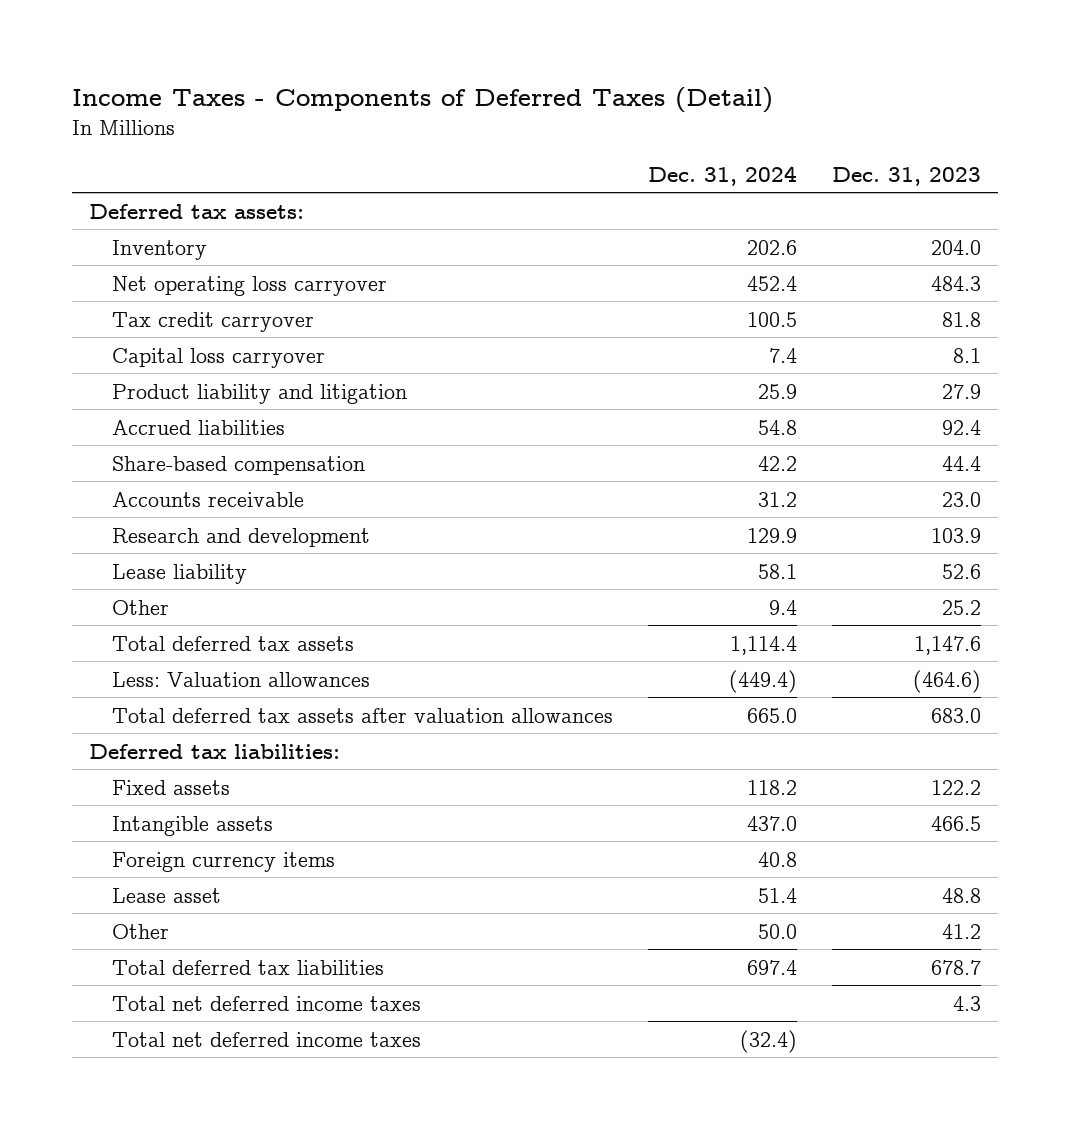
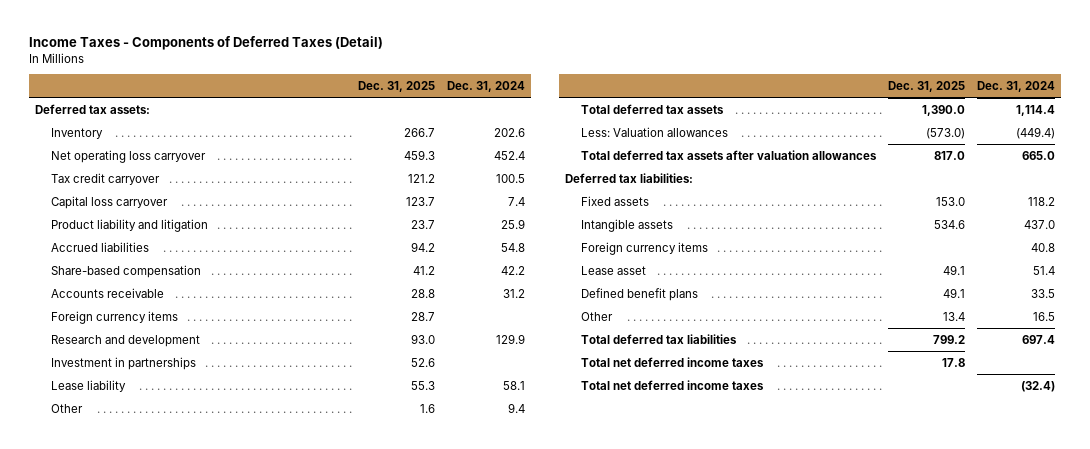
[831,166,981,186] Dec. 31, 2023 -> none
none -> [357,80,435,92] Dec. 31, 2025
none -> [50,310,178,324] Foreign currency items
none -> [50,356,196,370] Investment in partnerships
none -> [580,287,698,301] Defined benefit plans
[757,923,797,939] 50.0 -> [1032,311,1055,321] 16.5

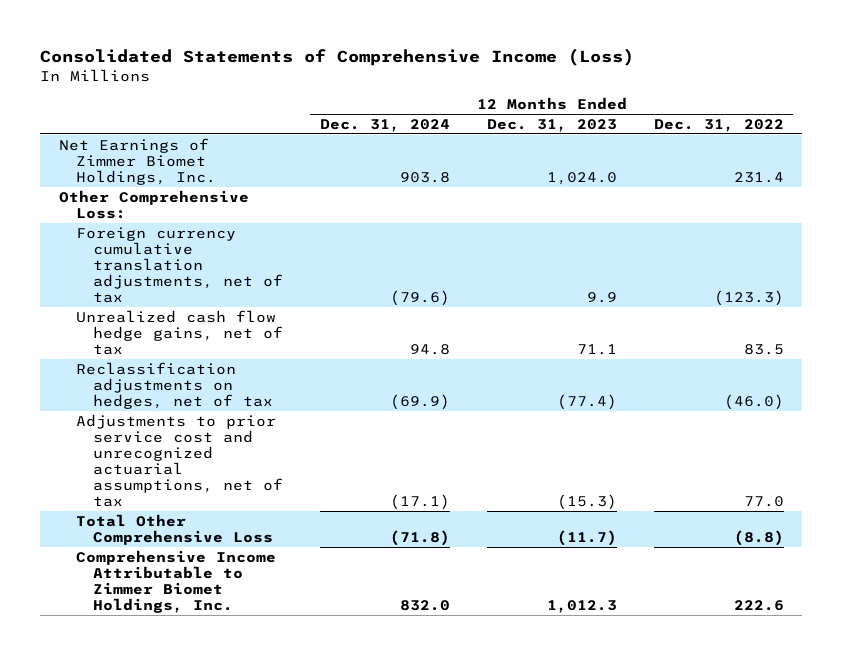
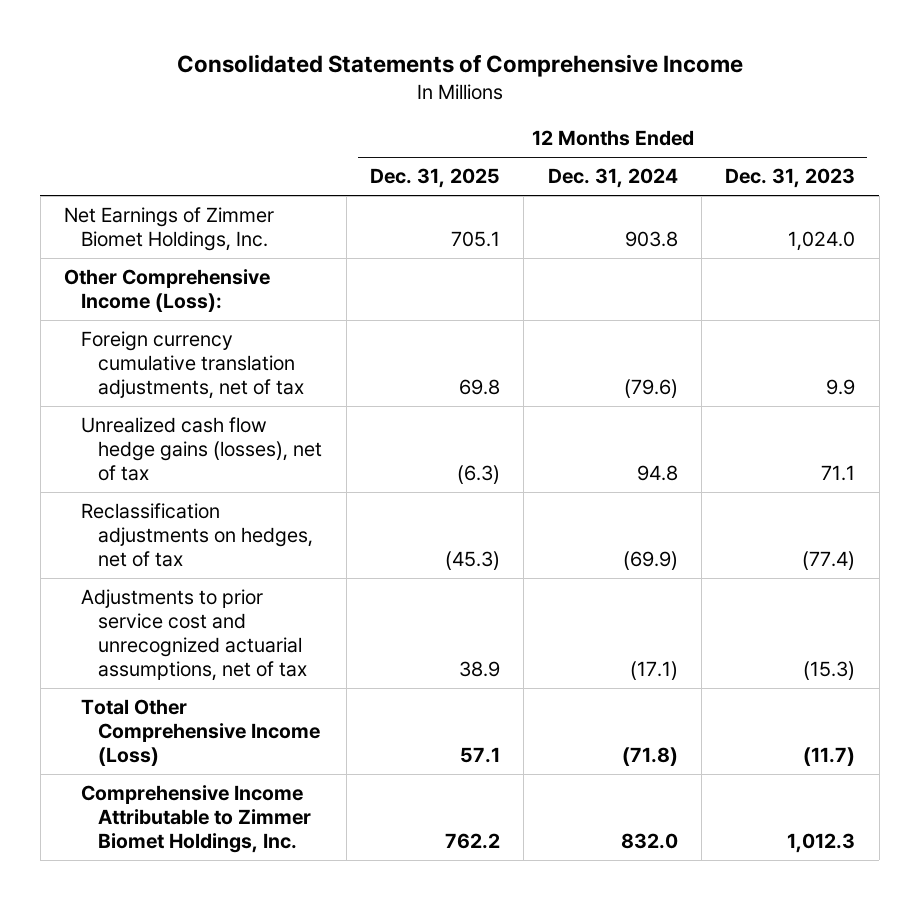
[40,47,635,66] Consolidated Statements of Comprehensive Income (Loss) -> [176,53,743,77] Consolidated Statements of Comprehensive Income
[653,118,784,132] Dec. 31, 2022 -> none
none -> [369,168,500,189] Dec. 31, 2025
[58,189,249,219] Other Comprehensive Loss: -> [64,269,271,313] Other Comprehensive Income (Loss):
[75,309,283,355] Unrealized cash flow hedge gains, net of tax -> [81,417,323,482] Unrealized cash flow hedge gains (losses), net of tax
[75,513,273,545] Total Other Comprehensive Loss -> [81,699,321,767] Total Other Comprehensive Income (Loss)

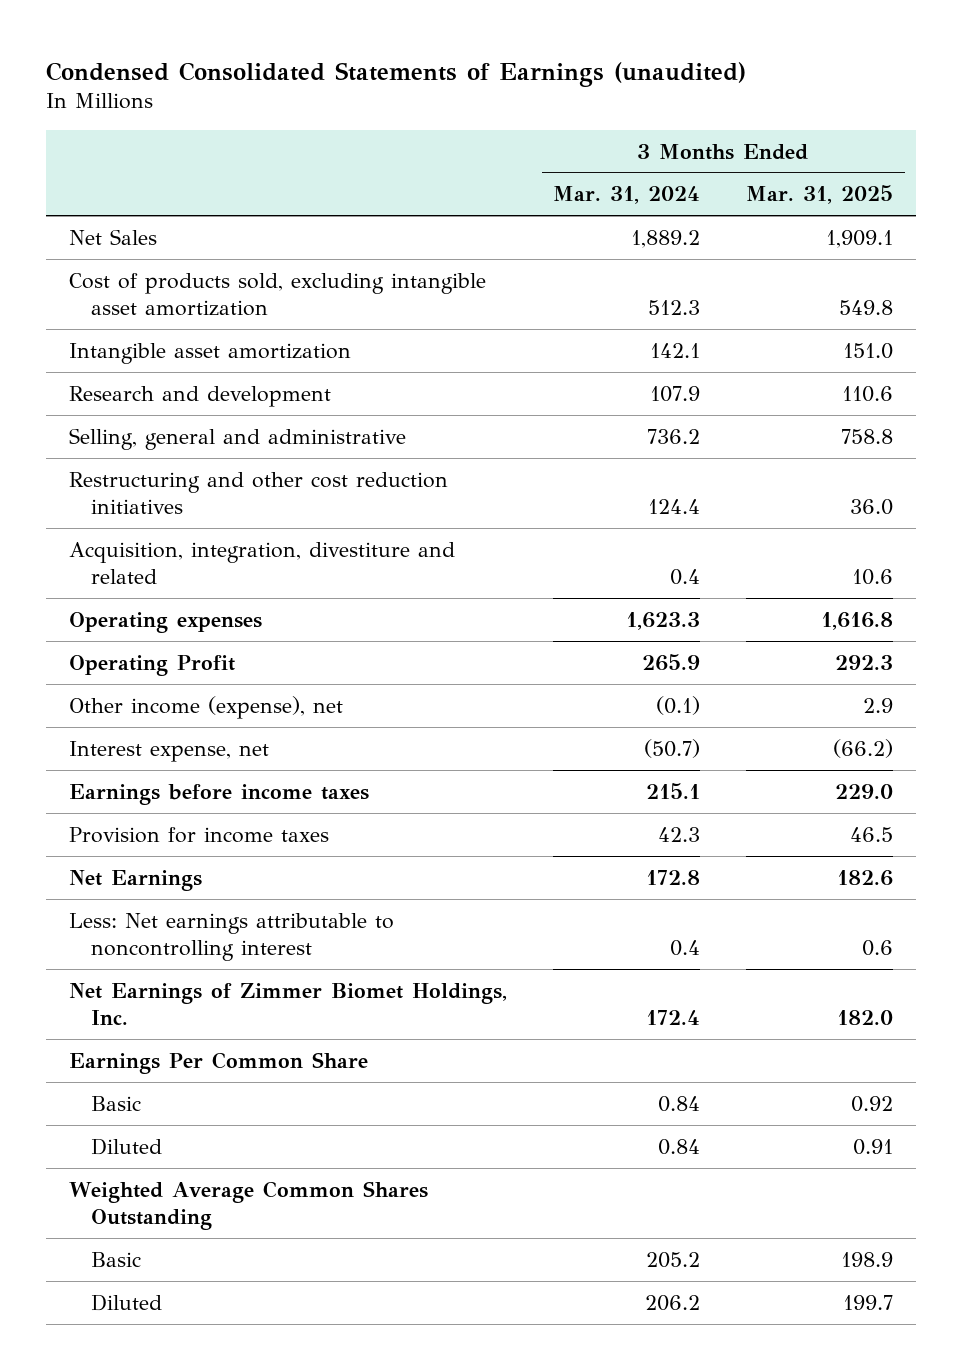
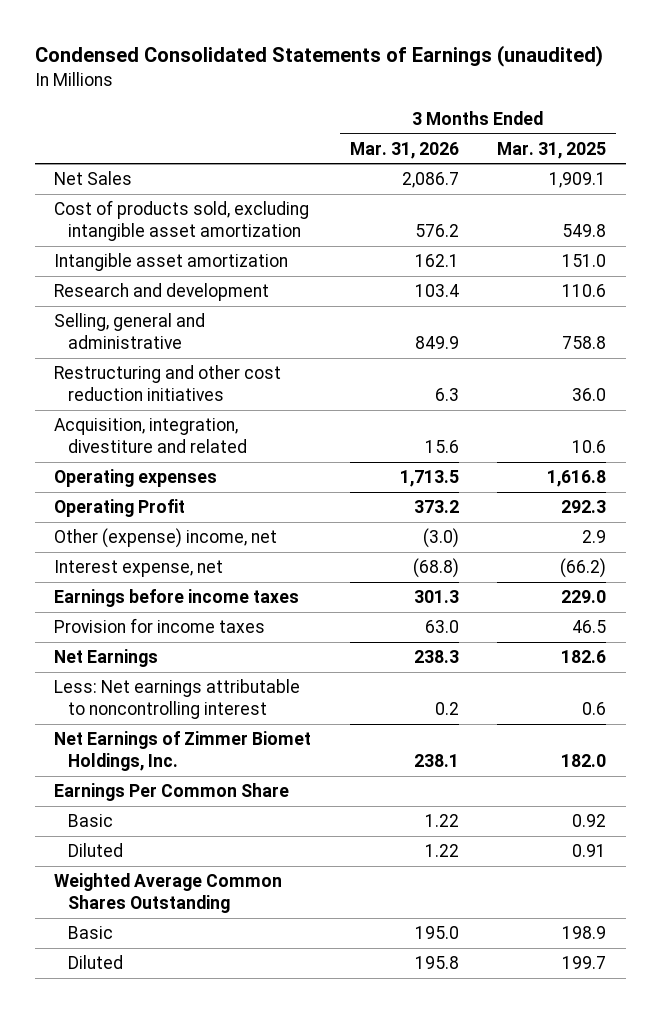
[553,186,701,205] Mar. 31, 2024 -> none
none -> [349,141,459,159] Mar. 31, 2026
[69,695,344,719] Other income (expense), net -> [54,528,278,549] Other (expense) income, net

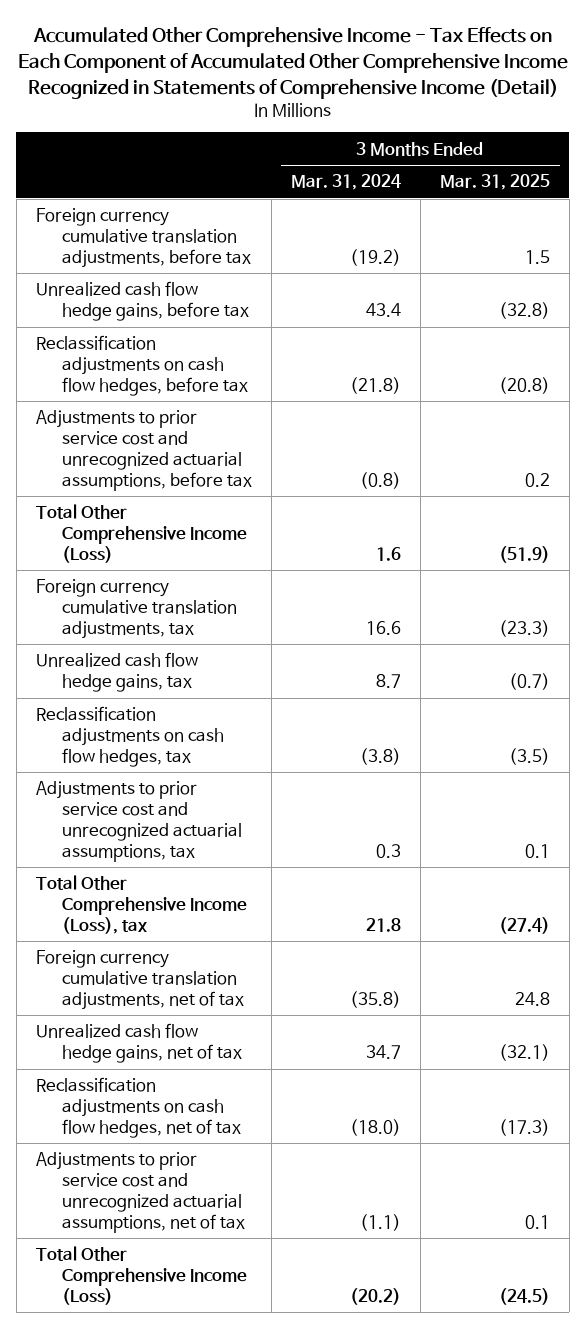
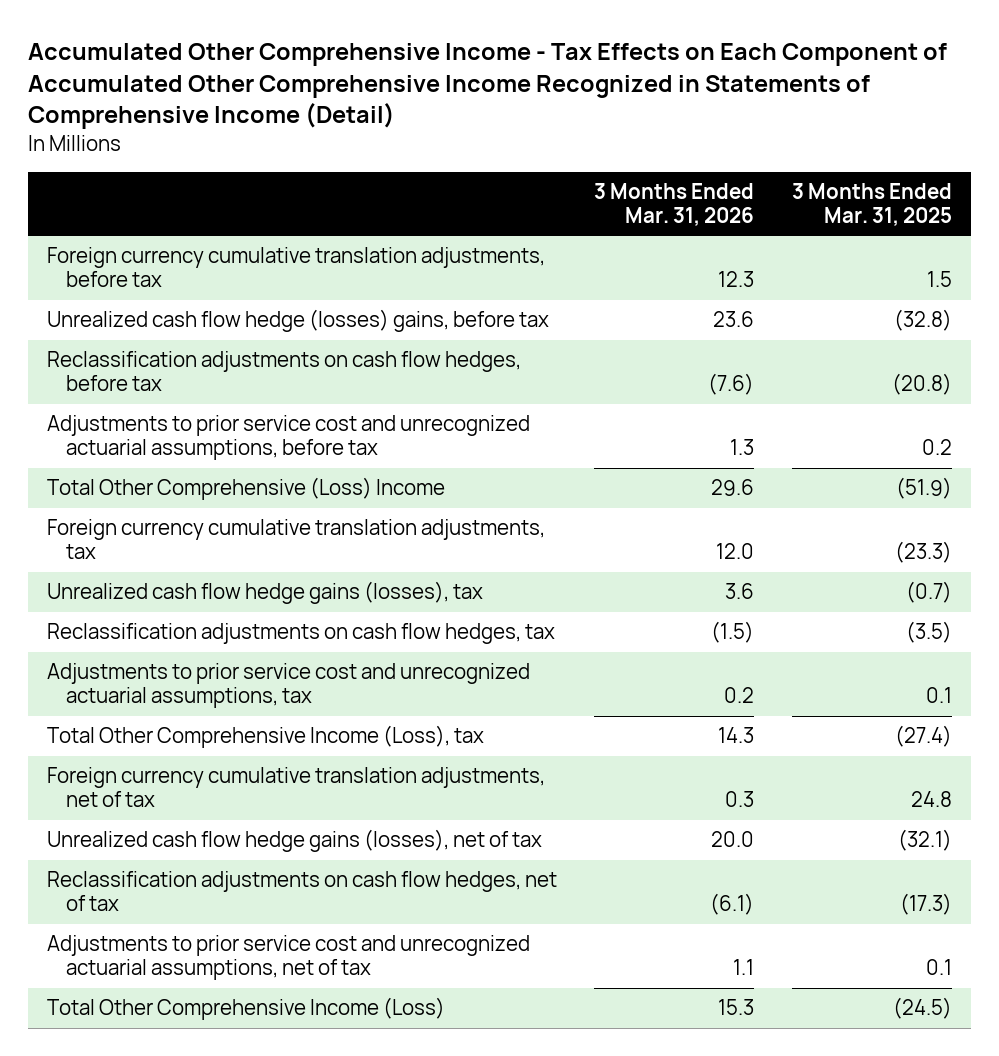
[290,174,401,191] Mar. 31, 2024 -> none
none -> [594,182,755,226] 3 Months Ended Mar. 31, 2026
[36,281,249,322] Unrealized cash flow hedge gains, before tax -> [46,309,549,333] Unrealized cash flow hedge (losses) gains, before tax
[36,504,247,564] Total Other Comprehensive Income (Loss) -> [46,477,445,501] Total Other Comprehensive (Loss) Income
[36,652,199,693] Unrealized cash flow hedge gains, tax -> [46,581,483,605] Unrealized cash flow hedge gains (losses), tax
[36,1023,242,1064] Unrealized cash flow hedge gains, net of tax -> [46,829,542,853] Unrealized cash flow hedge gains (losses), net of tax

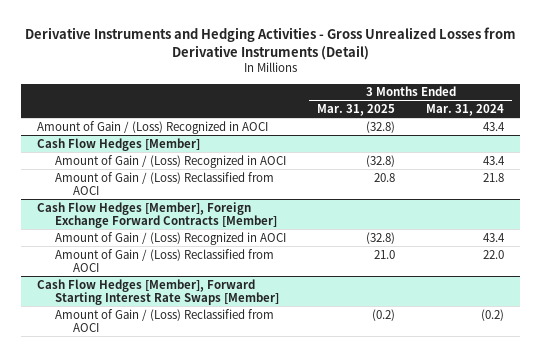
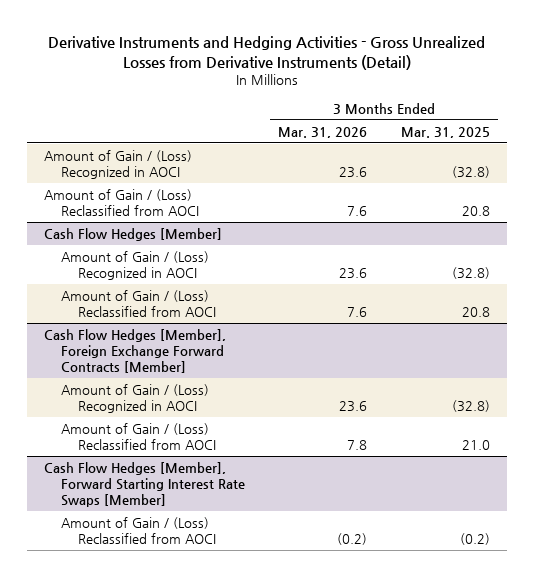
[426,103,505,116] Mar. 31, 2024 -> none
none -> [278,126,368,138] Mar. 31, 2026
none -> [44,188,199,216] Amount of Gain / (Loss) Reclassified from AOCI

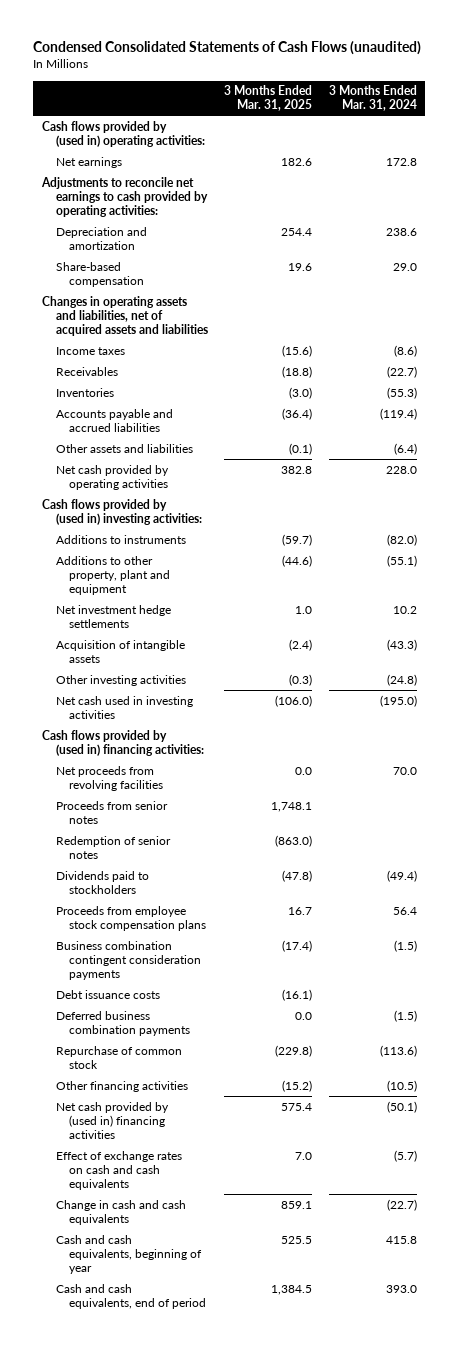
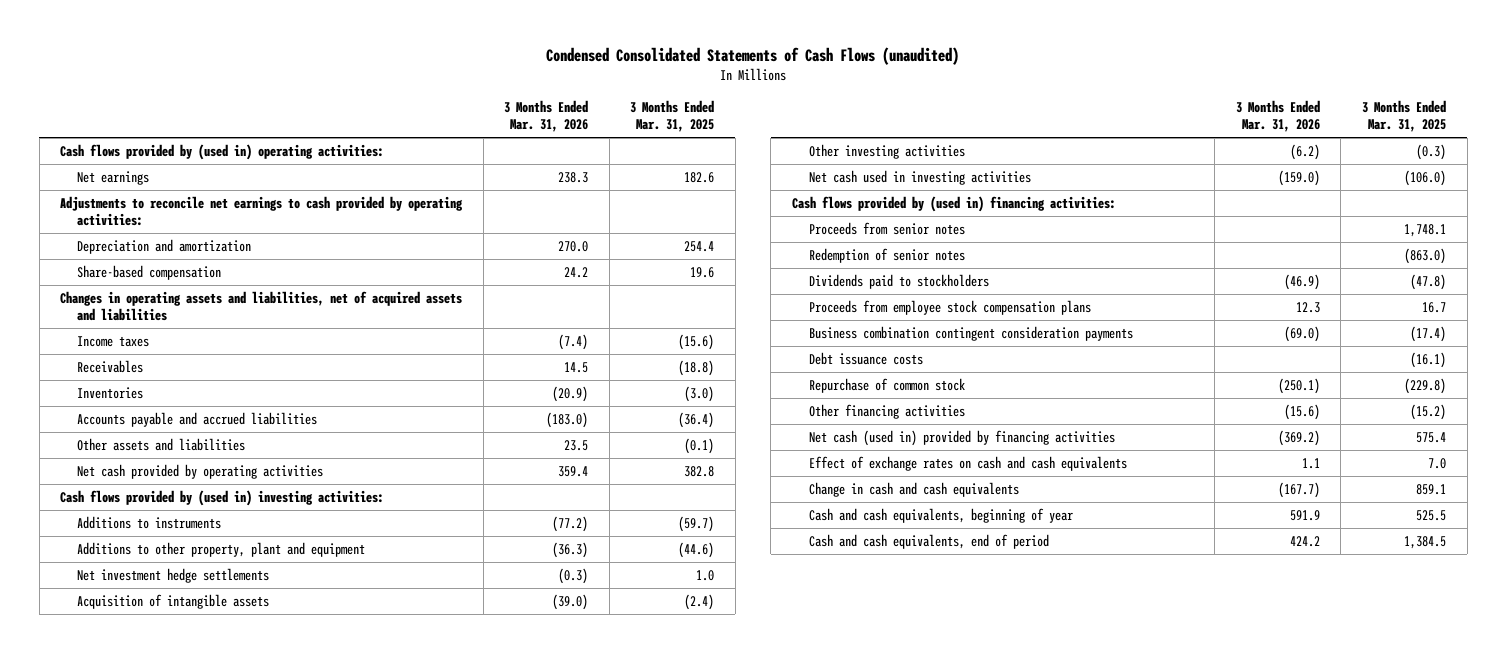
[328,85,417,112] 3 Months Ended Mar. 31, 2024 -> none
none -> [504,100,589,133] 3 Months Ended Mar. 31, 2026
[55,765,164,791] Net proceeds from revolving facilities -> none
[55,1010,191,1036] Deferred business combination payments -> none
[55,1101,169,1139] Net cash provided by (used in) financing activities -> [808,429,1115,446] Net cash (used in) provided by financing activities

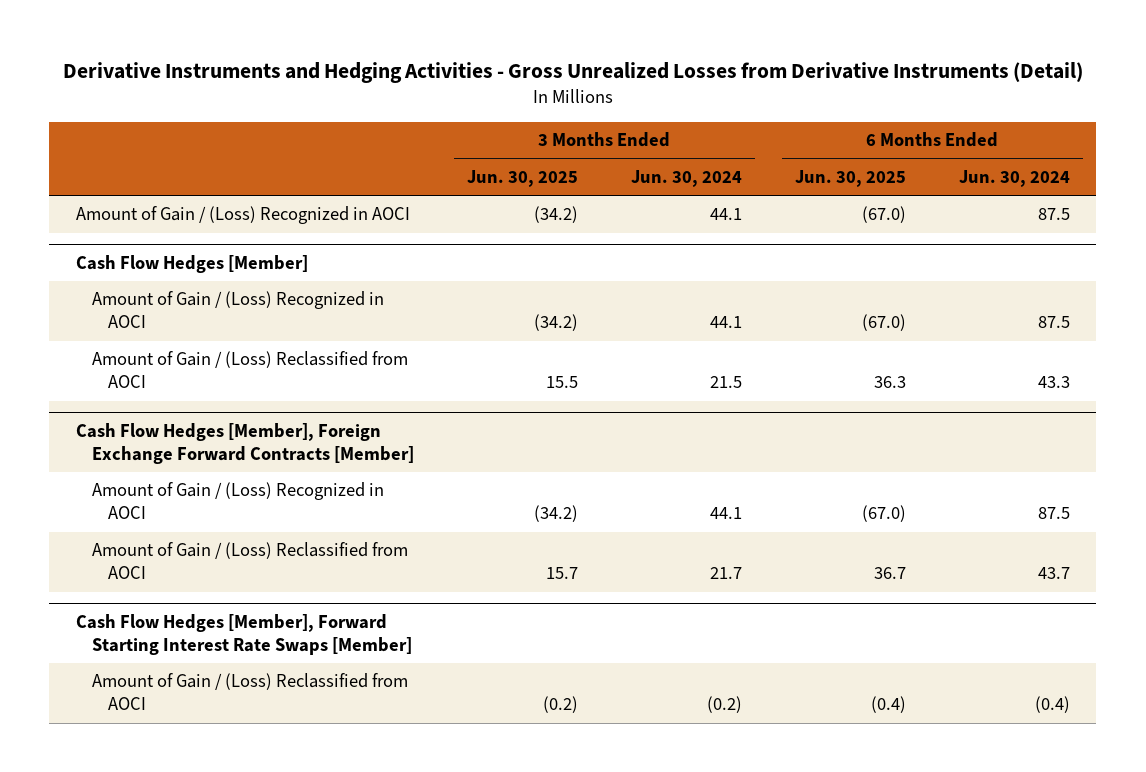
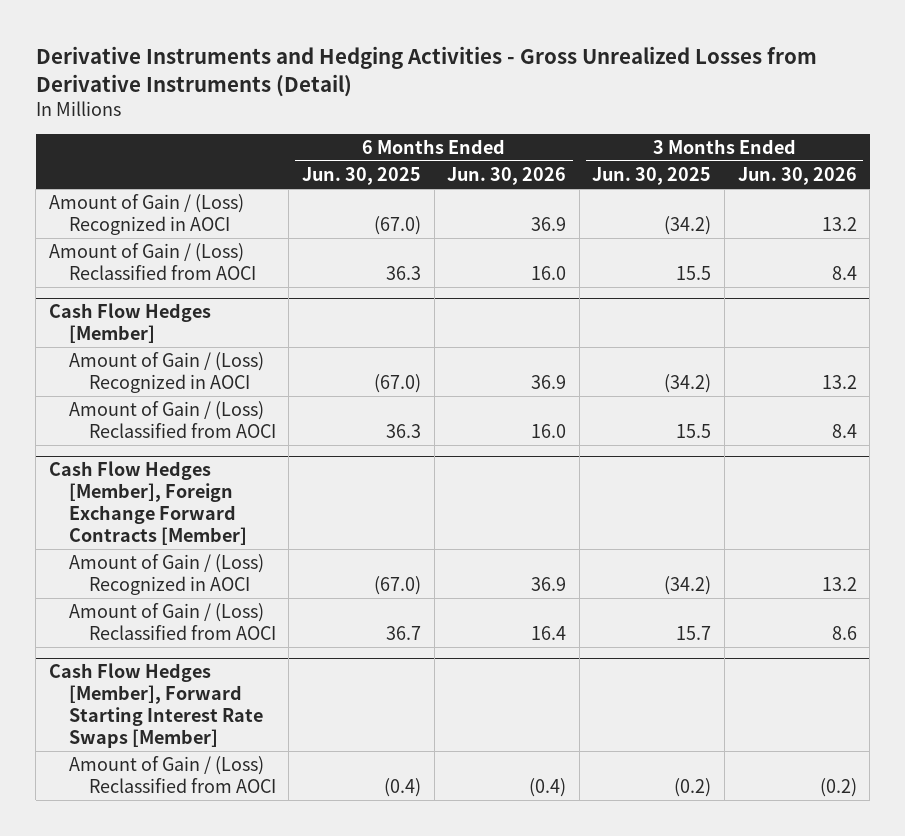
[630,169,742,187] Jun. 30, 2024 -> none
[958,169,1070,187] Jun. 30, 2024 -> none
none -> [447,167,567,186] Jun. 30, 2026
none -> [737,167,857,186] Jun. 30, 2026
none -> [48,243,256,281] Amount of Gain / (Loss) Reclassified from AOCI

